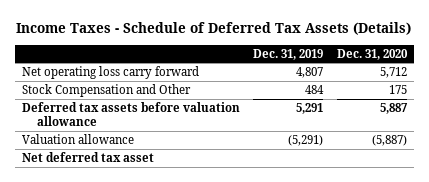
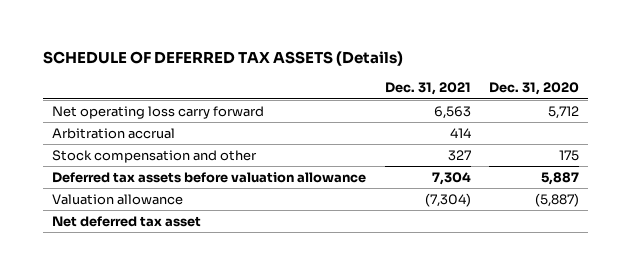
[16,21,412,35] Income Taxes - Schedule of Deferred Tax Assets (Details) -> [43,51,404,67] SCHEDULE OF DEFERRED TAX ASSETS (Details)
[253,48,324,60] Dec. 31, 2019 -> none
none -> [384,82,471,96] Dec. 31, 2021
none -> [52,127,176,139] Arbitration accrual
[21,83,191,97] Stock Compensation and Other -> [52,149,258,163] Stock compensation and other

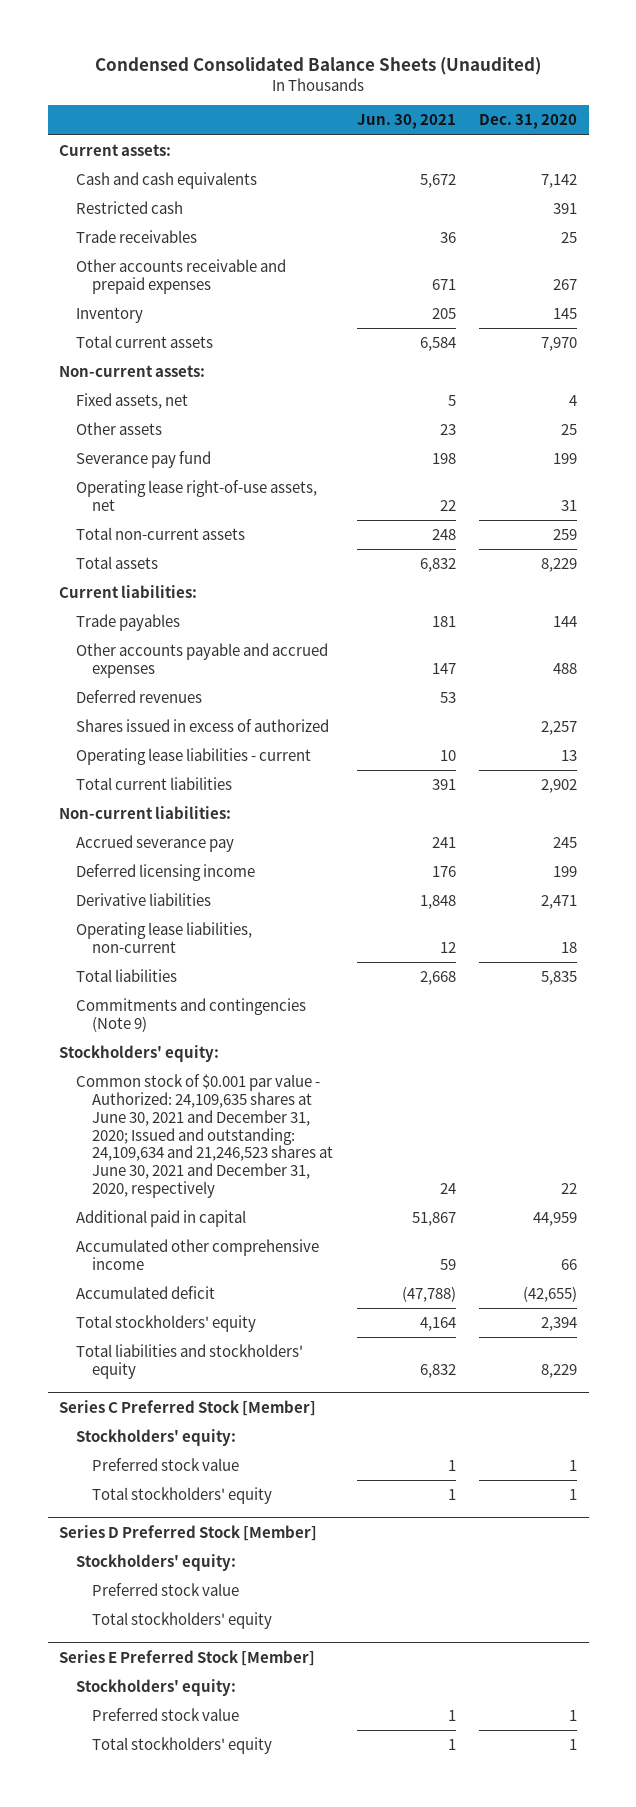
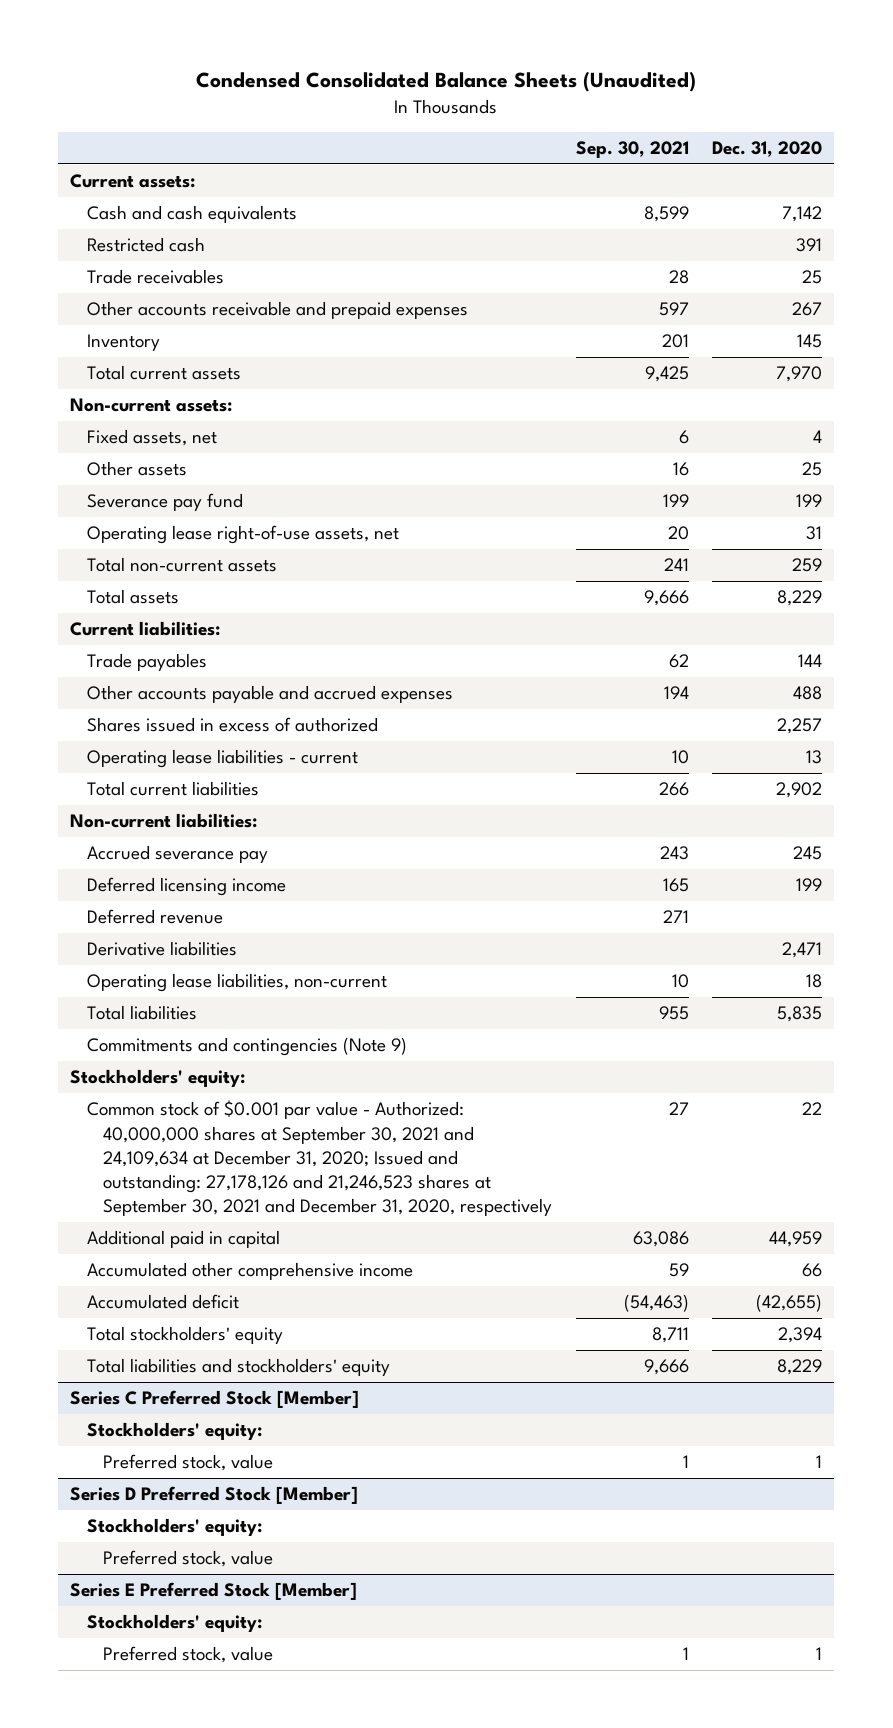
[356,114,456,130] Jun. 30, 2021 -> none
none -> [575,140,689,158] Sep. 30, 2021
[75,690,202,704] Deferred revenues -> none
none -> [86,909,223,925] Deferred revenue
[75,1074,334,1199] Common stock of $0.001 par value - Authorized: 24,109,635 shares at June 30, 2021 and December 31, 2020; Issued and outstanding: 24,109,634 and 21,246,523 shares at June 30, 2021 and December 31, 2020, respectively -> [86,1100,553,1217] Common stock of $0.001 par value - Authorized: 40,000,000 shares at September 30, 2021 and 24,109,634 at December 31, 2020; Issued and outstanding: 27,178,126 and 21,246,523 shares at September 30, 2021 and December 31, 2020, respectively
[92,1487,273,1505] Total stockholders' equity -> none
[92,1458,240,1472] Preferred stock value -> [103,1454,274,1472] Preferred stock, value
[92,1612,273,1630] Total stockholders' equity -> none
[92,1583,240,1597] Preferred stock value -> [103,1550,274,1568] Preferred stock, value
[92,1737,273,1755] Total stockholders' equity -> none
[92,1708,240,1722] Preferred stock value -> [103,1646,274,1664] Preferred stock, value

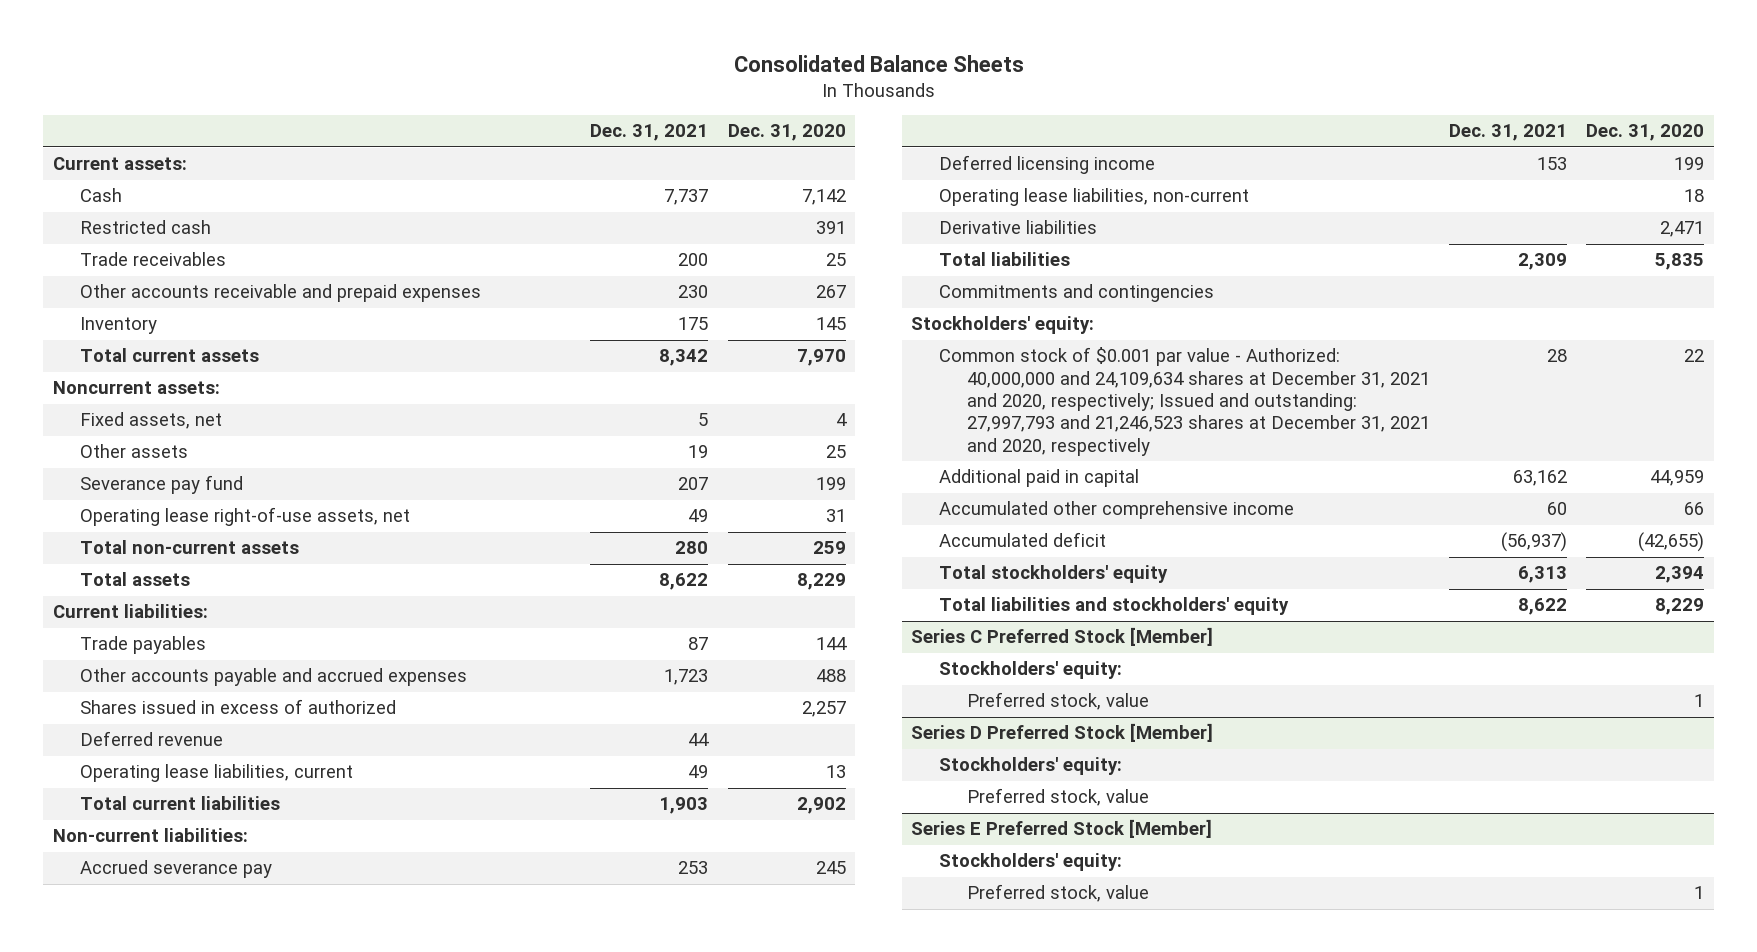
[196,71,697,93] Condensed Consolidated Balance Sheets (Unaudited) -> [733,54,1024,72] Consolidated Balance Sheets
[575,140,689,158] Sep. 30, 2021 -> none
none -> [590,124,709,142] Dec. 31, 2021
[86,205,297,224] Cash and cash equivalents -> [80,188,123,203] Cash
[70,398,233,413] Non-current assets: -> [52,381,220,395] Noncurrent assets:
[86,909,223,925] Deferred revenue -> [80,731,224,747] Deferred revenue
[86,749,358,769] Operating lease liabilities - current -> [80,764,354,783] Operating lease liabilities, current
[86,941,237,957] Derivative liabilities -> [938,220,1097,235] Derivative liabilities
[86,1037,407,1057] Commitments and contingencies (Note 9) -> [938,284,1214,303] Commitments and contingencies
[86,1100,553,1217] Common stock of $0.001 par value - Authorized: 40,000,000 shares at September 30, 2021 and 24,109,634 at December 31, 2020; Issued and outstanding: 27,178,126 and 21,246,523 shares at September 30, 2021 and December 31, 2020, respectively -> [938,347,1430,456] Common stock of $0.001 par value - Authorized: 40,000,000 and 24,109,634 shares at December 31, 2021 and 2020, respectively; Issued and outstanding: 27,997,793 and 21,246,523 shares at December 31, 2021 and 2020, respectively

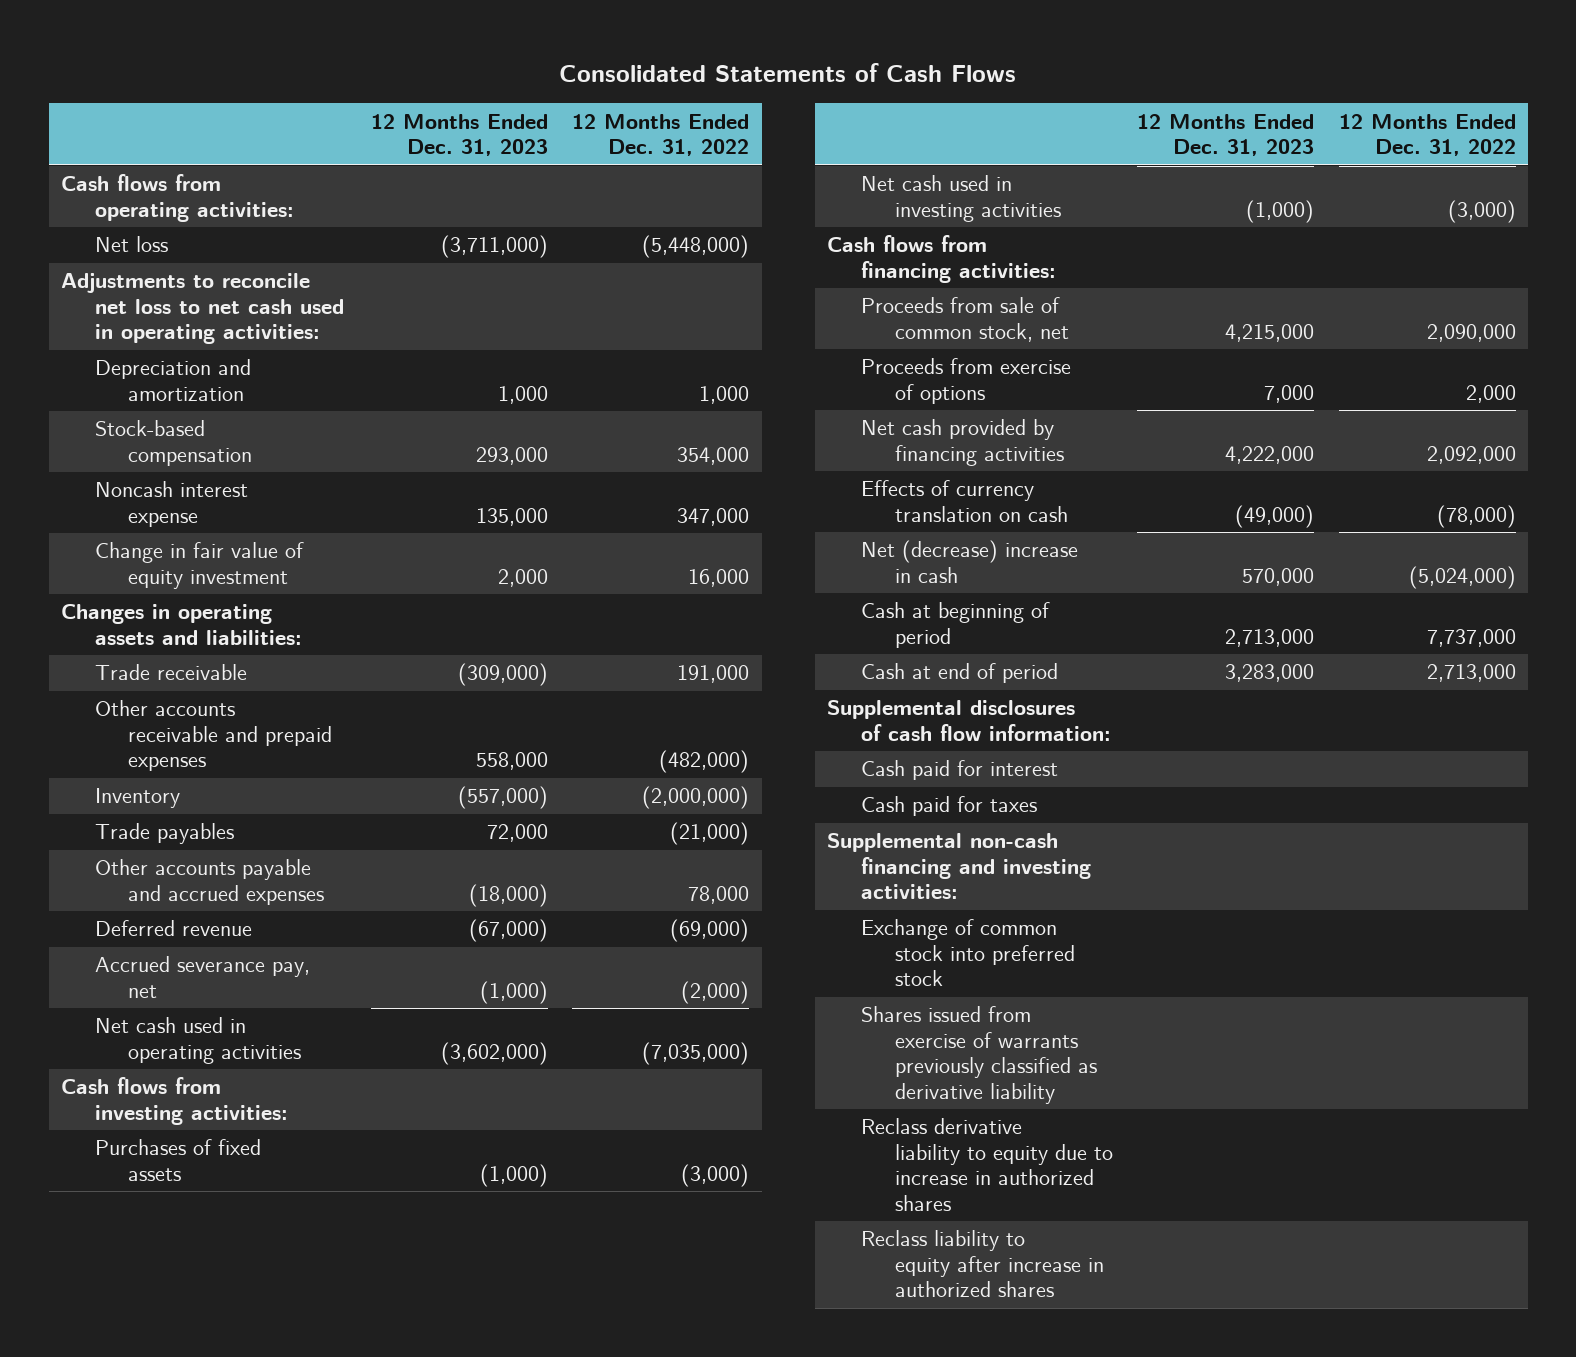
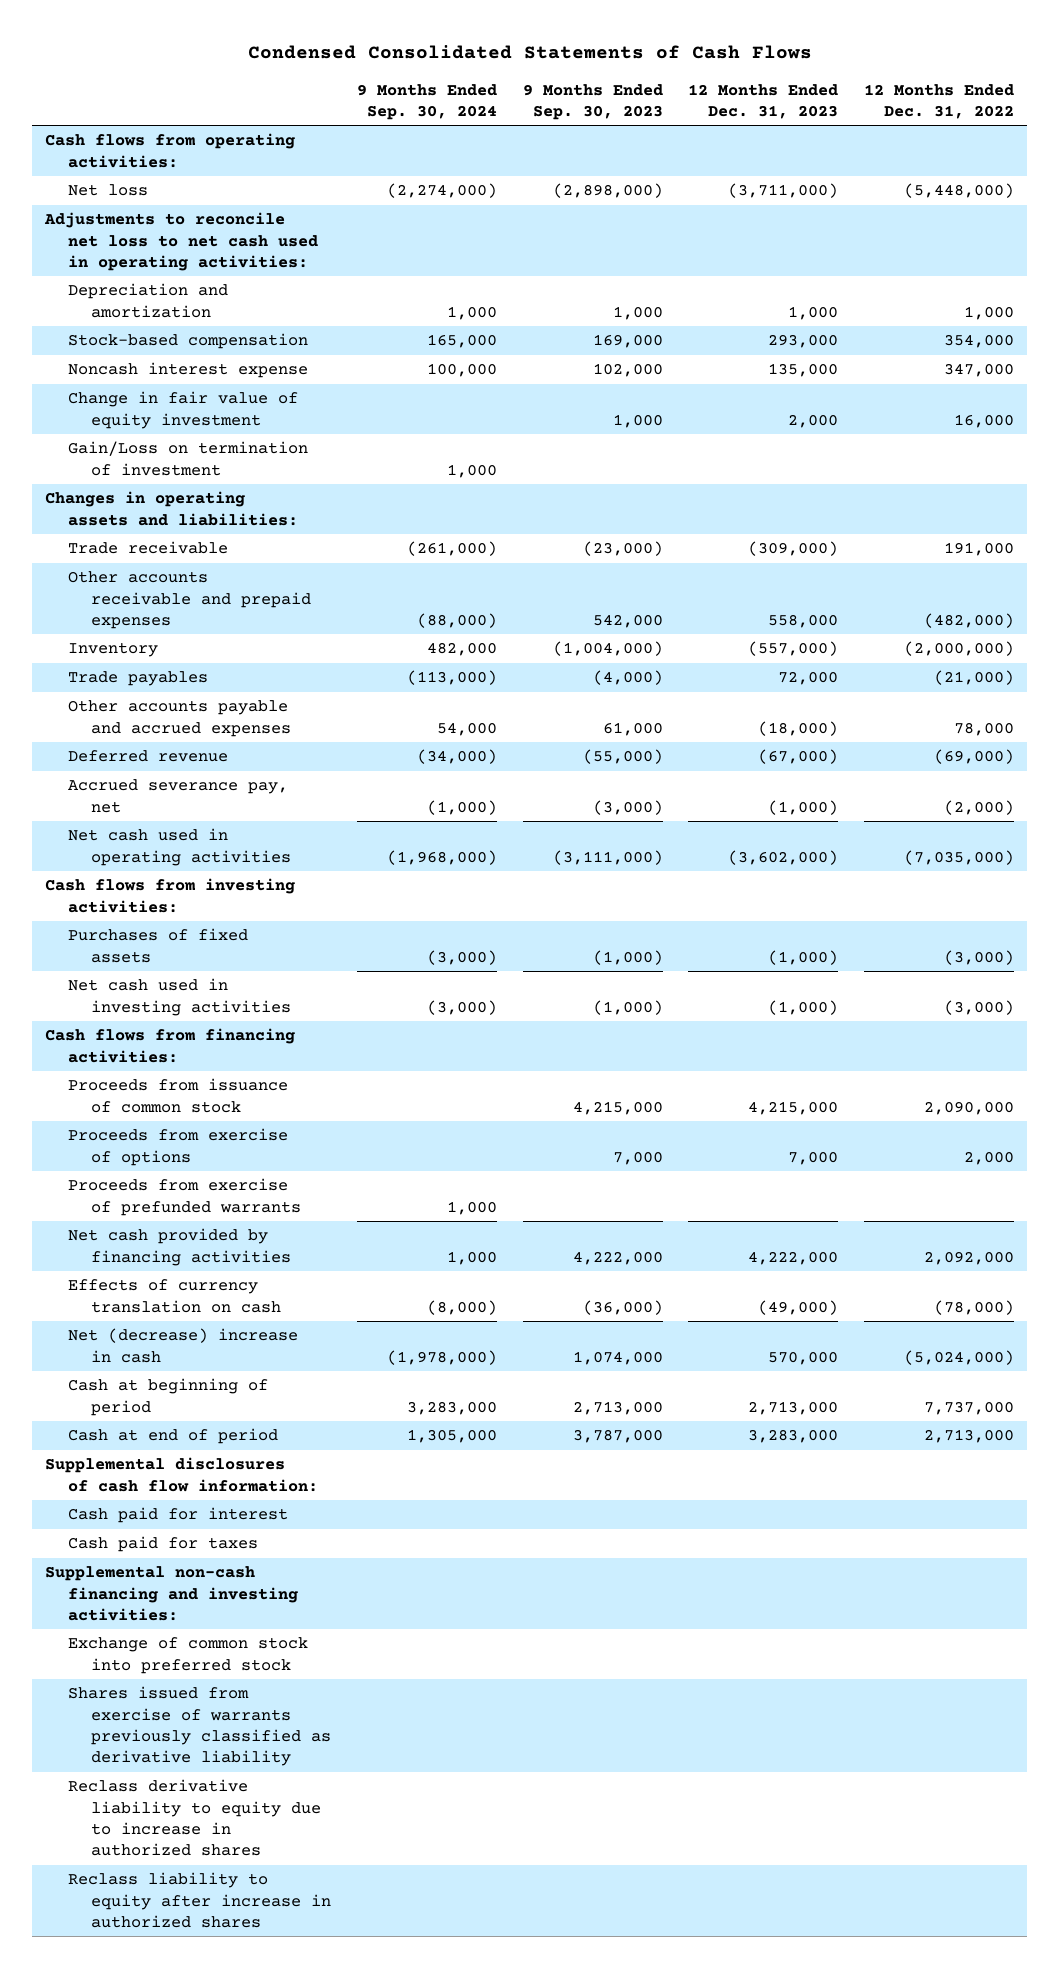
[559,62,1017,82] Consolidated Statements of Cash Flows -> [247,45,812,60] Condensed Consolidated Statements of Cash Flows
none -> [356,83,497,121] 9 Months Ended Sep. 30, 2024
none -> [522,83,663,121] 9 Months Ended Sep. 30, 2023
none -> [67,441,308,476] Gain/Loss on termination of investment
[860,297,1069,342] Proceeds from sale of common stock, net -> [67,1078,288,1113] Proceeds from issuance of common stock
none -> [67,1178,301,1216] Proceeds from exercise of prefunded warrants

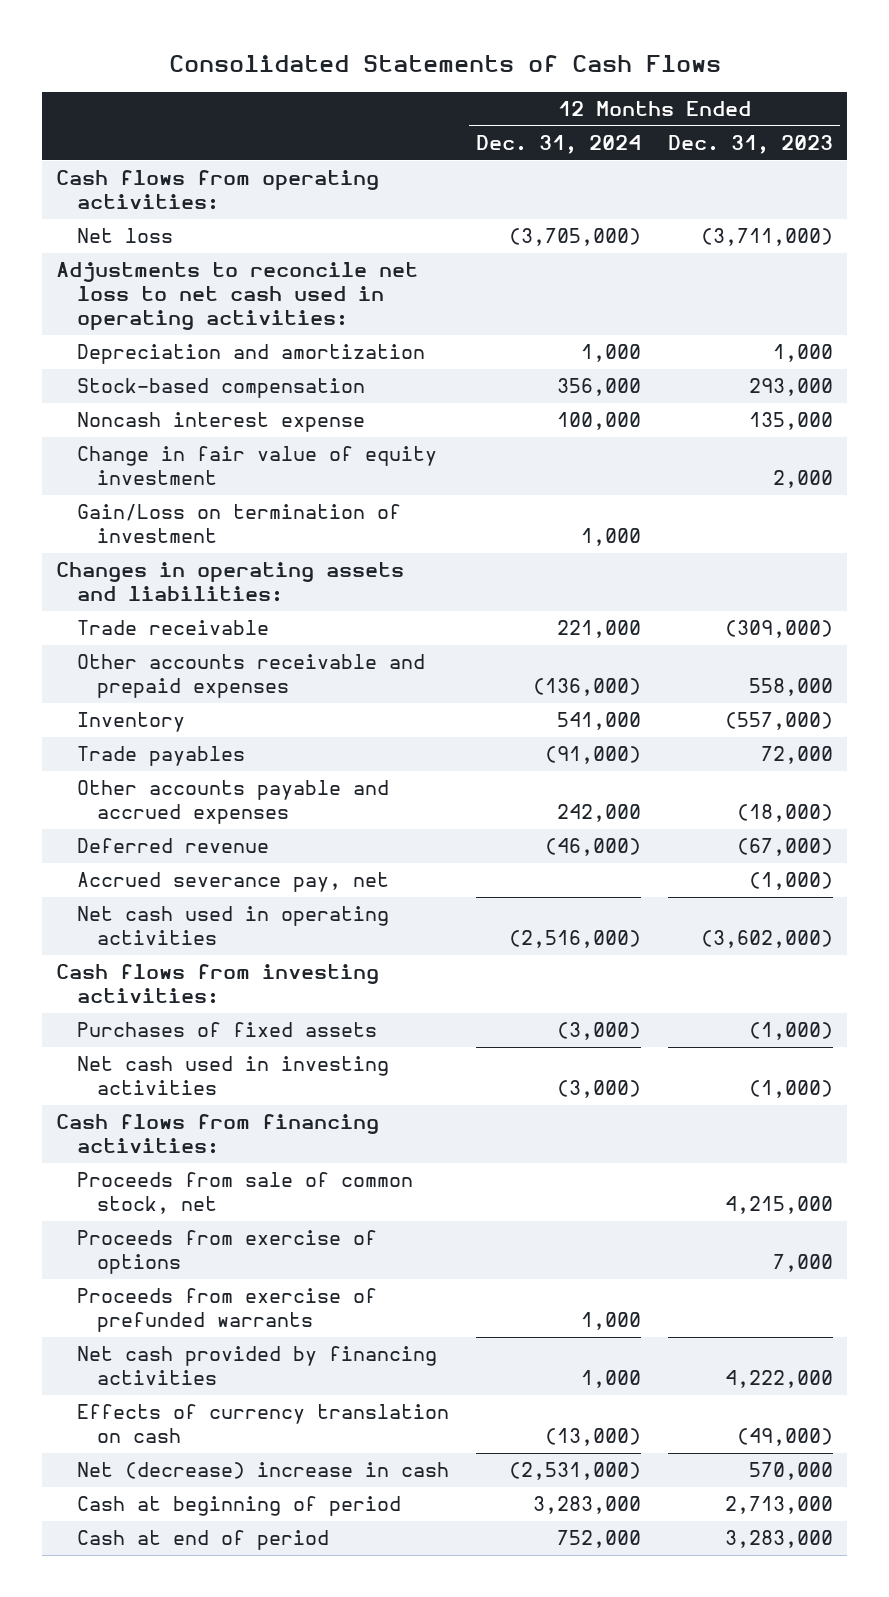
[247,45,812,60] Condensed Consolidated Statements of Cash Flows -> [168,55,721,73] Consolidated Statements of Cash Flows
[356,83,497,121] 9 Months Ended Sep. 30, 2024 -> none
[522,83,663,121] 9 Months Ended Sep. 30, 2023 -> none
[864,83,1015,120] 12 Months Ended Dec. 31, 2022 -> none
none -> [475,135,641,155] Dec. 31, 2024
[67,1078,288,1113] Proceeds from issuance of common stock -> [76,1172,413,1215] Proceeds from sale of common stock, net
[44,1457,318,1492] Supplemental disclosures of cash flow information: -> none
[67,1507,288,1524] Cash paid for interest -> none
[67,1536,258,1553] Cash paid for taxes -> none
[44,1566,298,1621] Supplemental non-cash financing and investing activities: -> none
[67,1637,308,1674] Exchange of common stock into preferred stock -> none
[67,1686,331,1767] Shares issued from exercise of warrants previously classified as derivative liability -> none
[67,1779,321,1857] Reclass derivative liability to equity due to increase in authorized shares -> none
[67,1872,331,1928] Reclass liability to equity after increase in authorized shares -> none

